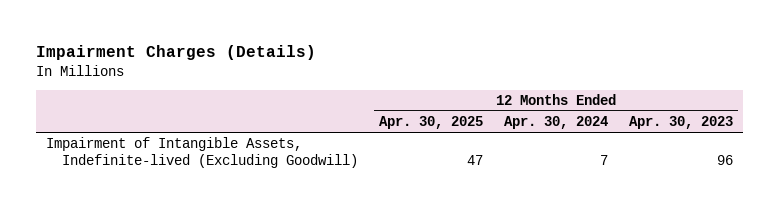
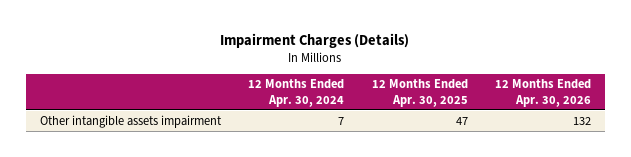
[628,116,733,130] Apr. 30, 2023 -> none
none -> [495,79,592,107] 12 Months Ended Apr. 30, 2026
[46,137,359,169] Impairment of Intangible Assets, Indefinite-lived (Excluding Goodwill) -> [39,114,222,128] Other intangible assets impairment

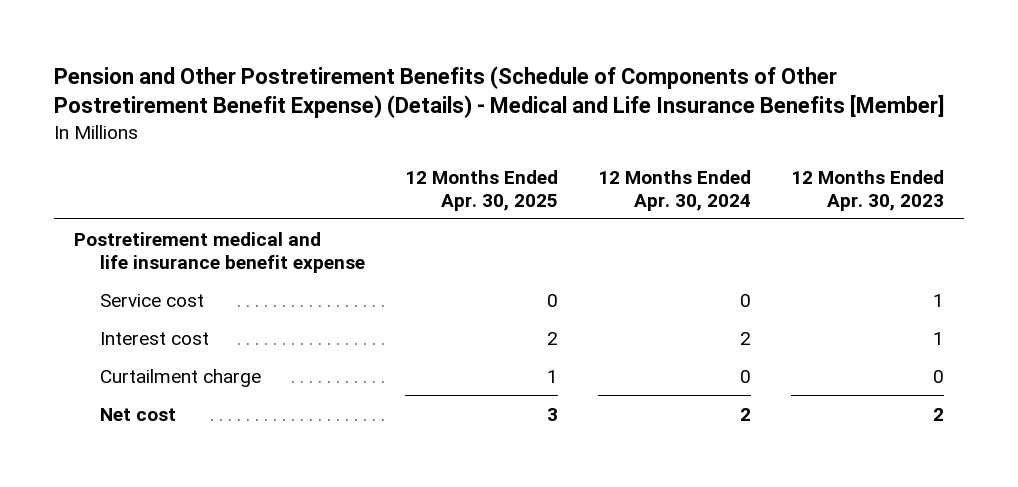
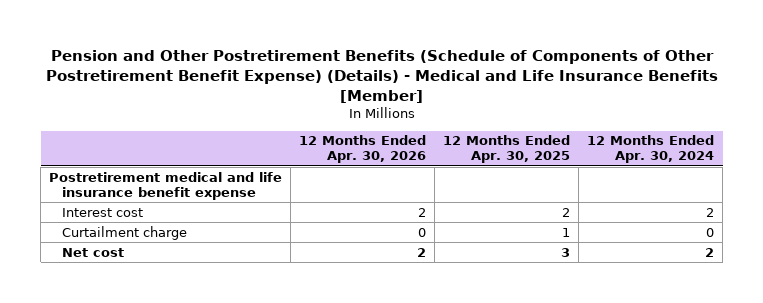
[790,169,944,211] 12 Months Ended Apr. 30, 2023 -> none
none -> [299,135,427,164] 12 Months Ended Apr. 30, 2026
[99,293,204,307] Service cost -> none

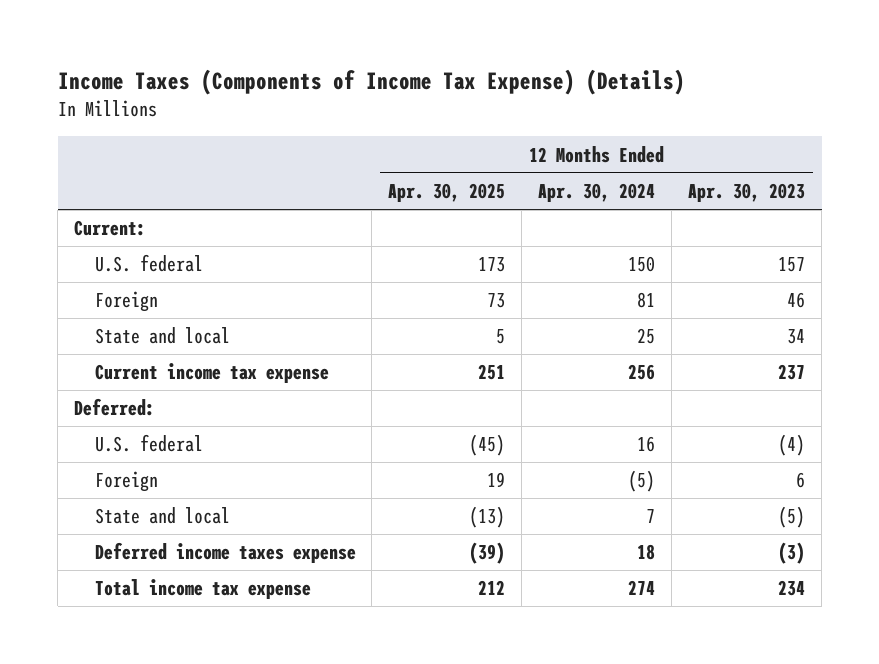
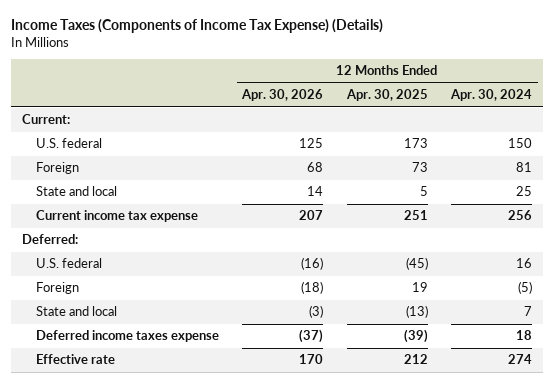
[688,183,806,203] Apr. 30, 2023 -> none
none -> [241,89,324,102] Apr. 30, 2026
[94,579,311,600] Total income tax expense -> [36,354,116,365] Effective rate

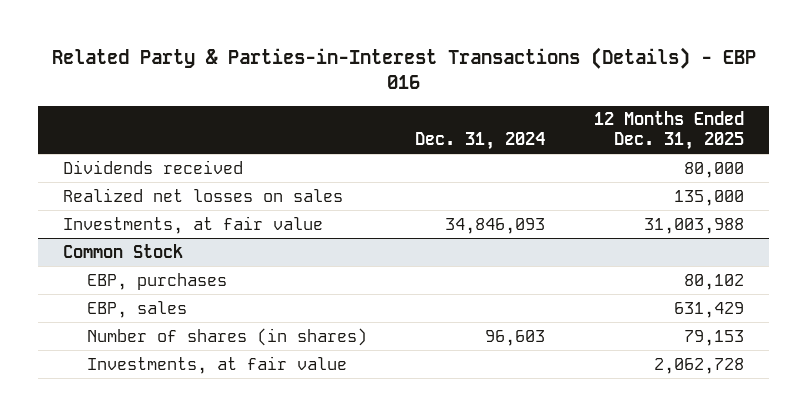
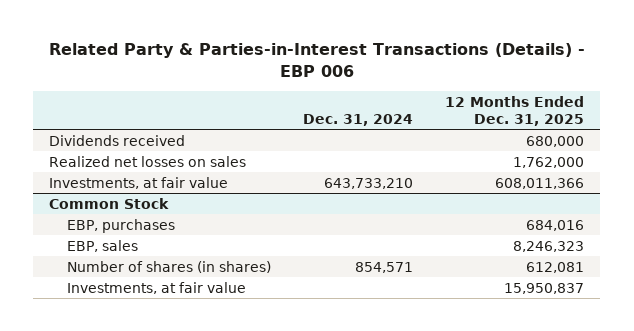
[51,46,756,90] Related Party & Parties-in-Interest Transactions (Details) - EBP 016 -> [48,43,585,78] Related Party & Parties-in-Interest Transactions (Details) - EBP 006
[684,161,745,178] 80,000 -> [526,135,585,147] 680,000
[674,189,745,206] 135,000 -> [513,156,585,168] 1,762,000
[445,217,546,234] 34,846,093 -> [323,177,413,189] 643,733,210
[644,217,745,234] 31,003,988 -> [495,177,585,189] 608,011,366
[684,273,745,290] 80,102 -> [526,219,585,231] 684,016
[674,301,745,318] 631,429 -> [513,240,585,252] 8,246,323
[485,329,546,346] 96,603 -> [354,261,413,273] 854,571
[684,329,745,346] 79,153 -> [526,261,585,273] 612,081
[654,357,745,374] 2,062,728 -> [504,282,585,294] 15,950,837

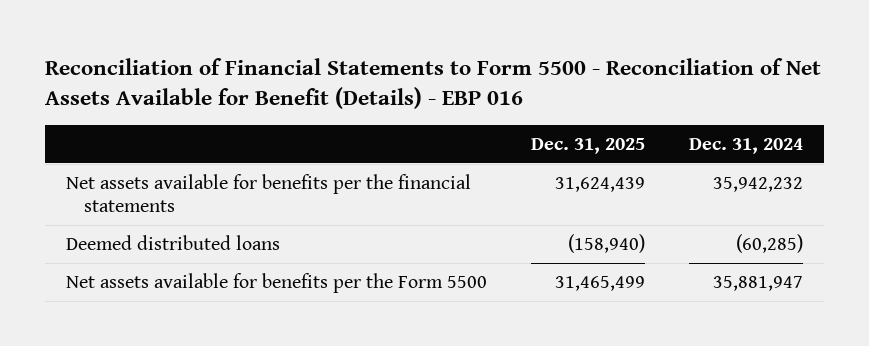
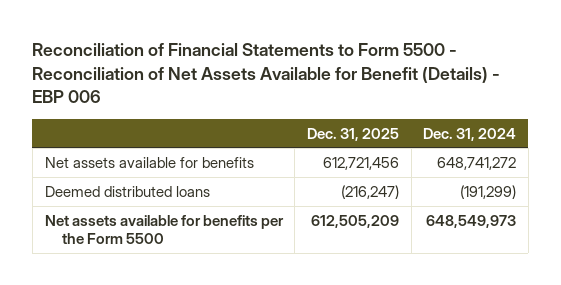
[44,57,821,110] Reconciliation of Financial Statements to Form 5500 - Reconciliation of Net Assets Available for Benefit (Details) - EBP 016 -> [32,43,501,104] Reconciliation of Financial Statements to Form 5500 - Reconciliation of Net Assets Available for Benefit (Details) - EBP 006
[66,173,472,213] Net assets available for benefits per the financial statements -> [44,156,254,168] Net assets available for benefits
[554,176,645,192] 31,624,439 -> [322,156,399,170] 612,721,456
[712,176,803,192] 35,942,232 -> [437,156,517,170] 648,741,272
[567,233,645,253] (158,940) -> [340,184,399,199] (216,247)
[735,233,803,253] (60,285) -> [460,184,517,199] (191,299)
[554,275,645,291] 31,465,499 -> [310,214,399,228] 612,505,209
[712,275,803,291] 35,881,947 -> [426,214,517,228] 648,549,973

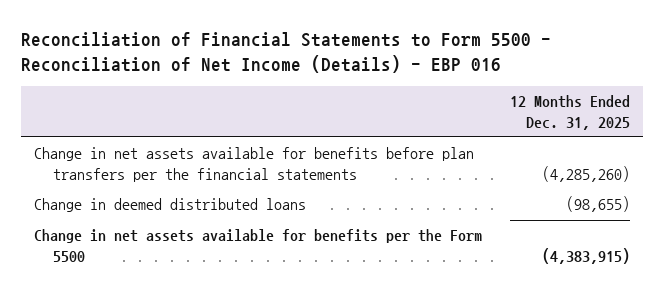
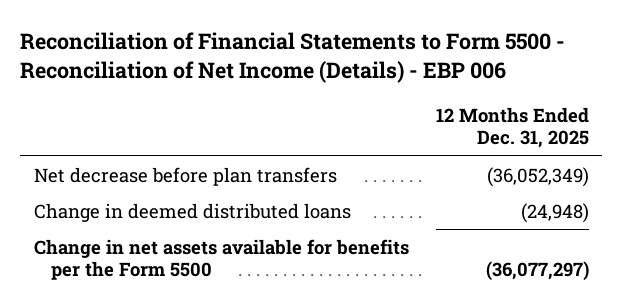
[20,32,551,74] Reconciliation of Financial Statements to Form 5500 - Reconciliation of Net Income (Details) - EBP 016 -> [20,32,566,84] Reconciliation of Financial Statements to Form 5500 - Reconciliation of Net Income (Details) - EBP 006
[34,147,475,182] Change in net assets available for benefits before plan transfers per the financial statements -> [33,166,337,186] Net decrease before plan transfers
[541,165,630,182] (4,285,260) -> [486,166,589,187] (36,052,349)
[565,196,630,213] (98,655) -> [520,202,589,223] (24,948)
[541,247,630,264] (4,383,915) -> [485,261,589,282] (36,077,297)

